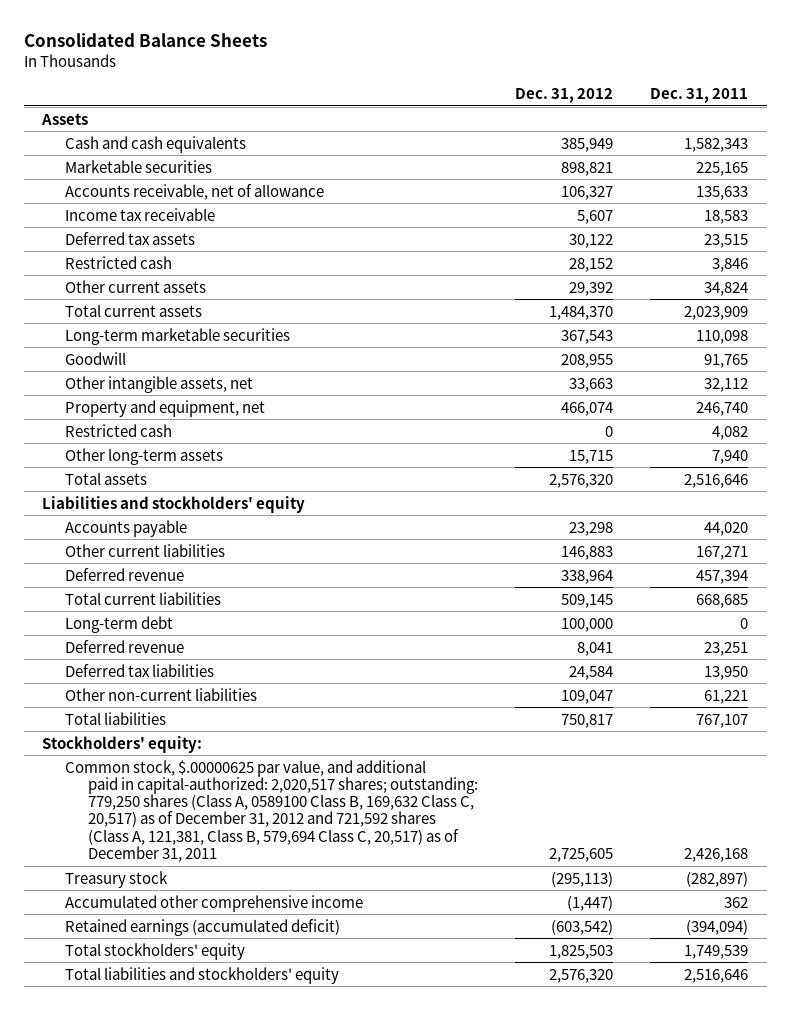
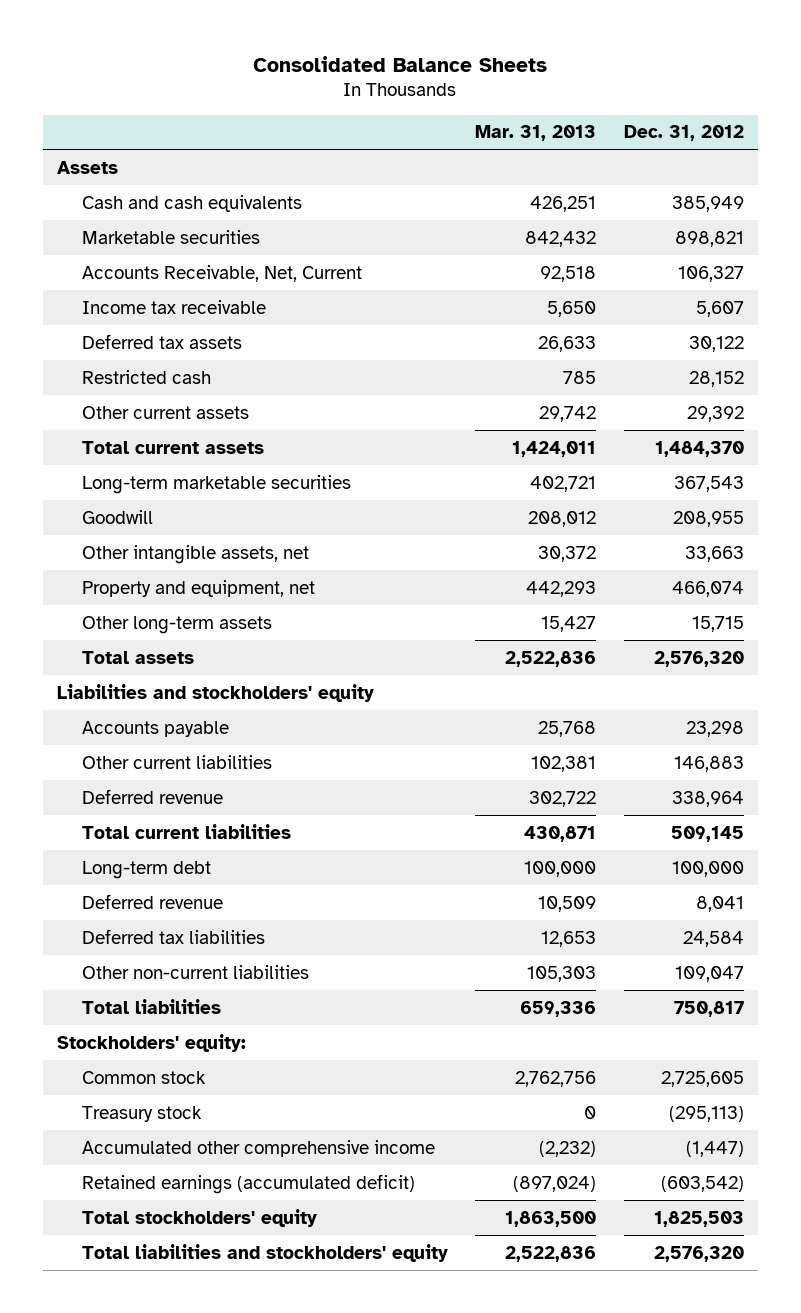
[650,88,749,104] Dec. 31, 2011 -> none
none -> [475,125,597,142] Mar. 31, 2013
[65,183,325,200] Accounts receivable, net of allowance -> [81,264,362,282] Accounts Receivable, Net, Current
[65,423,173,437] Restricted cash -> none
[65,759,478,862] Common stock, $.00000625 par value, and additional paid in capital-authorized: 2,020,517 shares; outstanding: 779,250 shares (Class A, 0589100 Class B, 169,632 Class C, 20,517) as of December 31, 2012 and 721,592 shares (Class A, 121,381, Class B, 579,694 Class C, 20,517) as of December 31, 2011 -> [81,1070,206,1084] Common stock

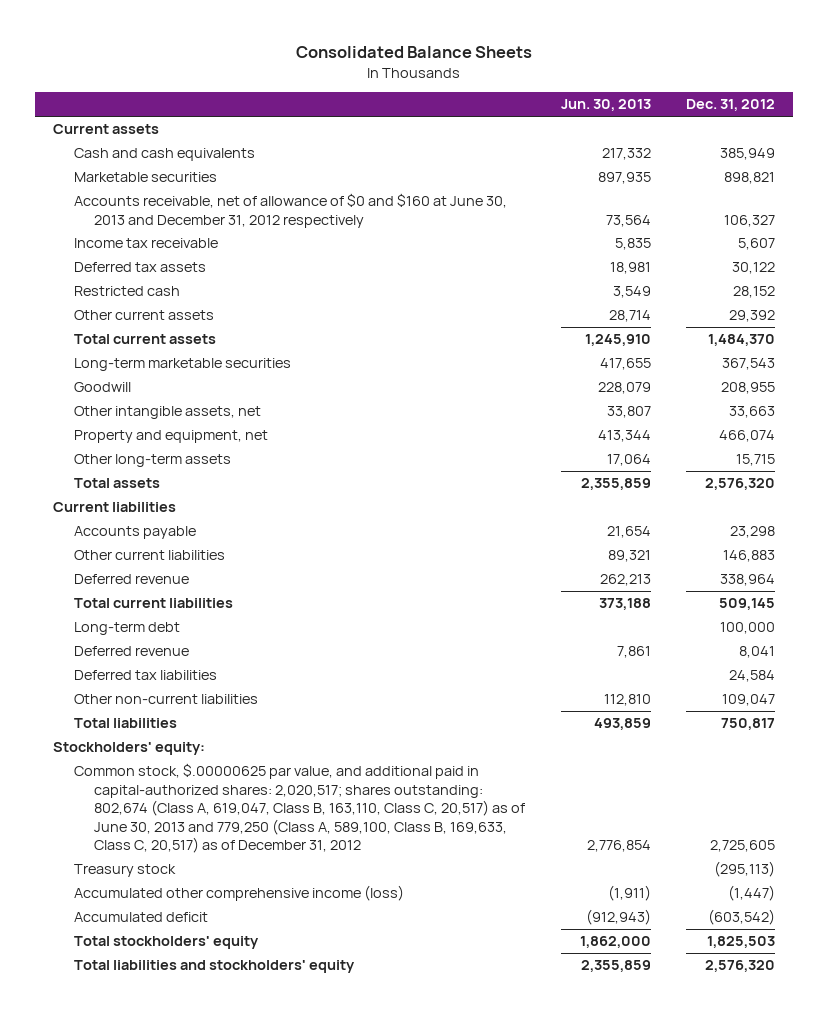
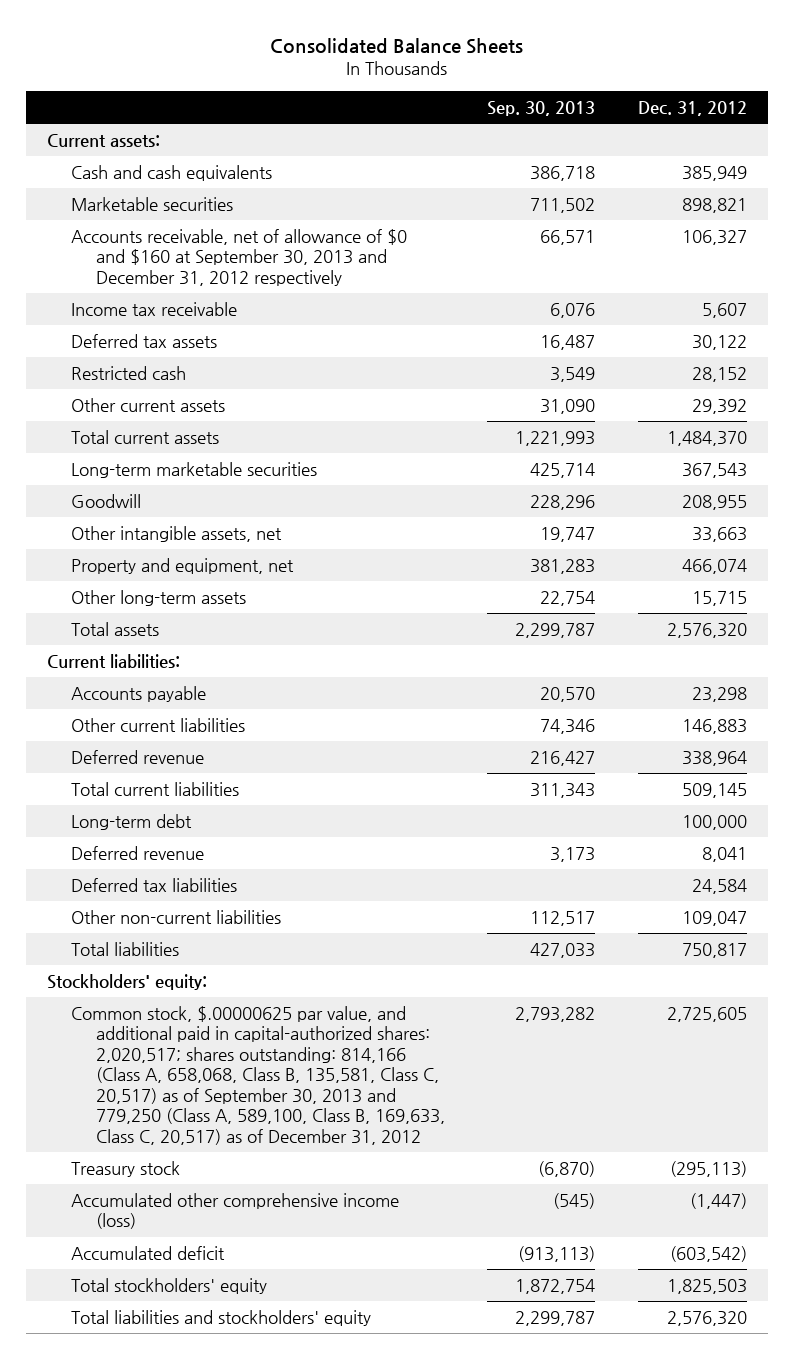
[560,99,651,112] Jun. 30, 2013 -> none
none -> [487,100,596,116] Sep. 30, 2013
[53,124,160,135] Current assets -> [47,133,161,147] Current assets:
[73,193,507,228] Accounts receivable, net of allowance of $0 and $160 at June 30, 2013 and December 31, 2012 respectively -> [71,228,408,286] Accounts receivable, net of allowance of $0 and $160 at September 30, 2013 and December 31, 2012 respectively
[53,502,177,513] Current liabilities -> [47,653,181,668] Current liabilities:
[73,763,526,854] Common stock, $.00000625 par value, and additional paid in capital-authorized shares: 2,020,517; shares outstanding: 802,674 (Class A, 619,047, Class B, 163,110, Class C, 20,517) as of June 30, 2013 and 779,250 (Class A, 589,100, Class B, 169,633, Class C, 20,517) as of December 31, 2012 -> [71,1005,445,1145] Common stock, $.00000625 par value, and additional paid in capital-authorized shares: 2,020,517; shares outstanding: 814,166 (Class A, 658,068, Class B, 135,581, Class C, 20,517) as of September 30, 2013 and 779,250 (Class A, 589,100, Class B, 169,633, Class C, 20,517) as of December 31, 2012

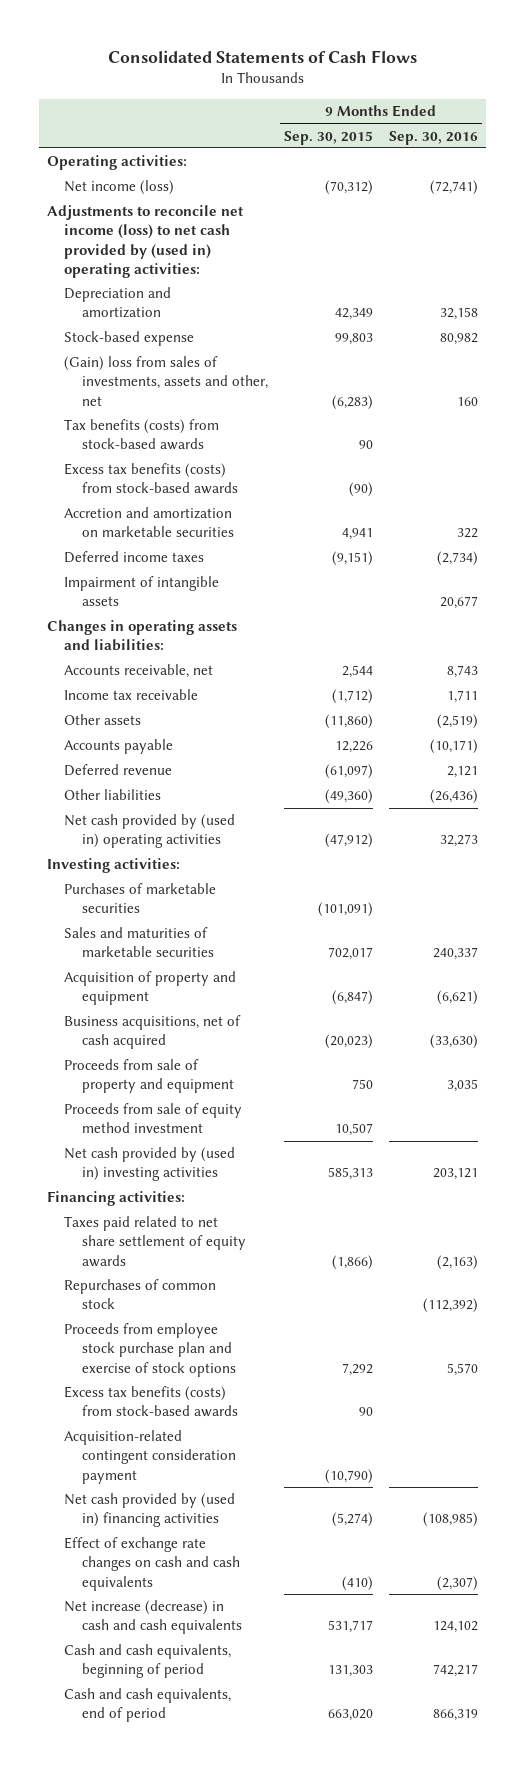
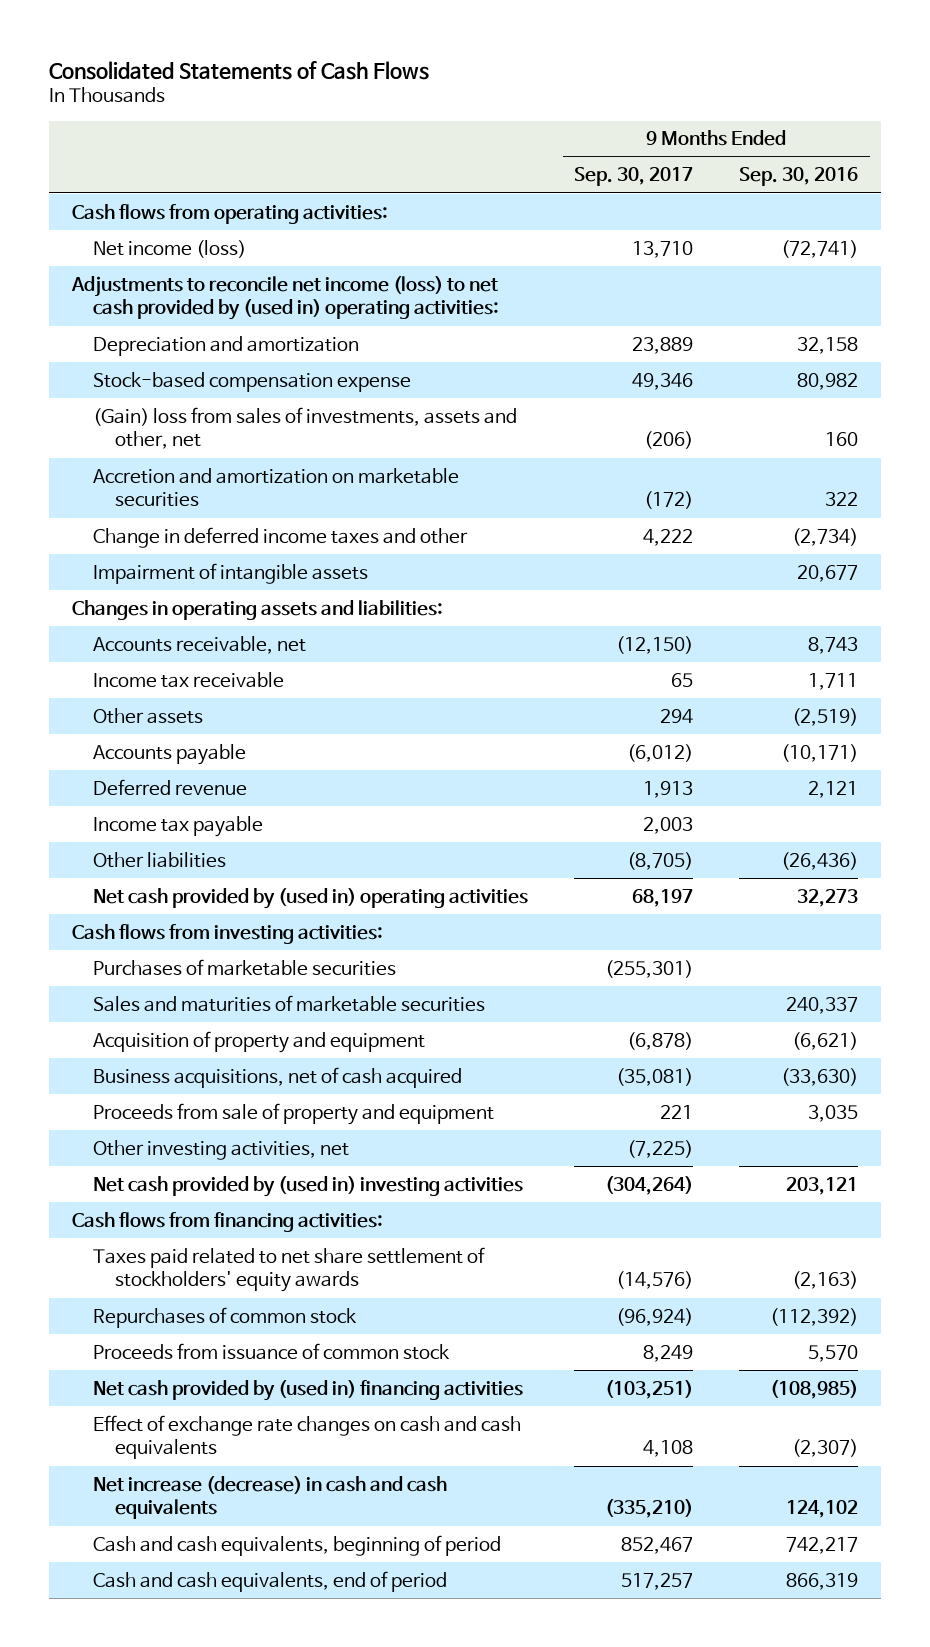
[283,130,373,145] Sep. 30, 2015 -> none
none -> [574,167,694,187] Sep. 30, 2017
[47,155,188,171] Operating activities: -> [72,203,389,224] Cash flows from operating activities:
[64,331,195,347] Stock-based expense -> [93,371,412,392] Stock-based compensation expense
[64,419,220,451] Tax benefits (costs) from stock-based awards -> none
[64,463,238,495] Excess tax benefits (costs) from stock-based awards -> none
[64,551,205,564] Deferred income taxes -> [93,526,469,548] Change in deferred income taxes and other
none -> [93,815,264,837] Income tax payable
[47,858,181,874] Investing activities: -> [72,923,384,944] Cash flows from investing activities:
[64,1103,243,1134] Proceeds from sale of equity method investment -> none
none -> [93,1139,350,1160] Other investing activities, net
[47,1191,186,1207] Financing activities: -> [72,1211,384,1232] Cash flows from financing activities:
[64,1216,246,1267] Taxes paid related to net share settlement of equity awards -> [93,1246,486,1293] Taxes paid related to net share settlement of stockholders' equity awards
[64,1386,238,1418] Excess tax benefits (costs) from stock-based awards -> none
[64,1430,236,1484] Acquisition-related contingent consideration payment -> none
[64,1323,236,1377] Proceeds from employee stock purchase plan and exercise of stock options -> [93,1342,451,1360] Proceeds from issuance of common stock

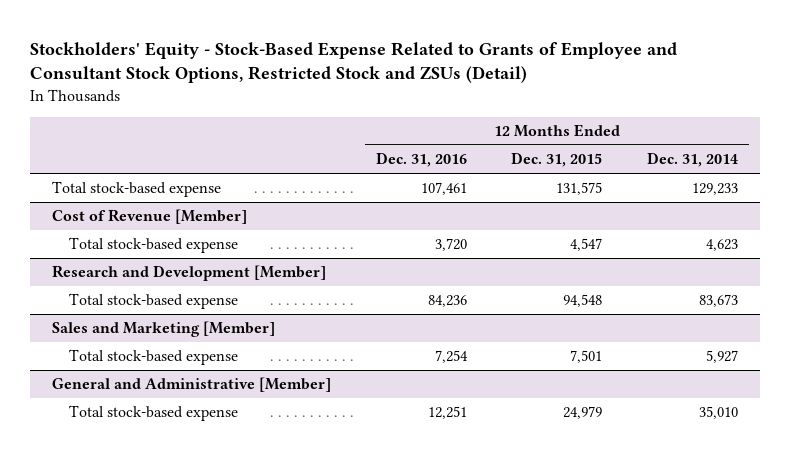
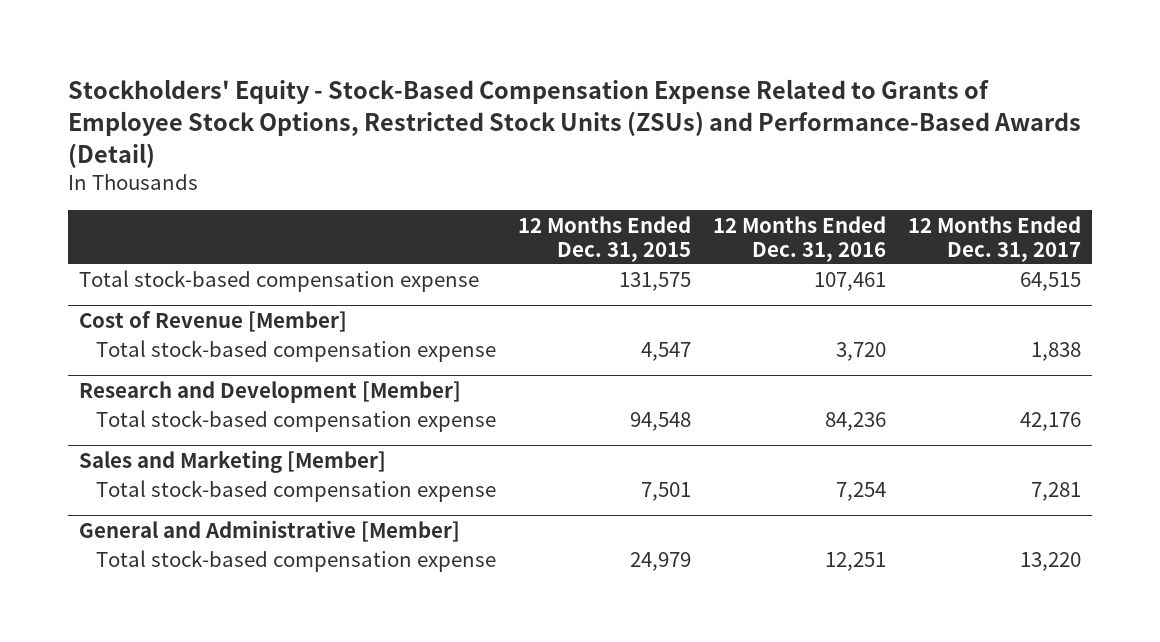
[30,41,678,84] Stockholders' Equity - Stock-Based Expense Related to Grants of Employee and Consultant Stock Options, Restricted Stock and ZSUs (Detail) -> [67,79,1081,168] Stockholders' Equity - Stock-Based Compensation Expense Related to Grants of Employee Stock Options, Restricted Stock Units (ZSUs) and Performance-Based Awards (Detail)
[646,152,738,168] Dec. 31, 2014 -> none
none -> [908,215,1082,262] 12 Months Ended Dec. 31, 2017
[52,181,222,198] Total stock-based expense -> [78,270,479,293] Total stock-based compensation expense
[69,237,239,254] Total stock-based expense -> [96,340,497,363] Total stock-based compensation expense
[69,293,239,310] Total stock-based expense -> [96,410,497,433] Total stock-based compensation expense
[69,349,239,366] Total stock-based expense -> [96,480,497,503] Total stock-based compensation expense
[69,405,239,422] Total stock-based expense -> [96,550,497,573] Total stock-based compensation expense

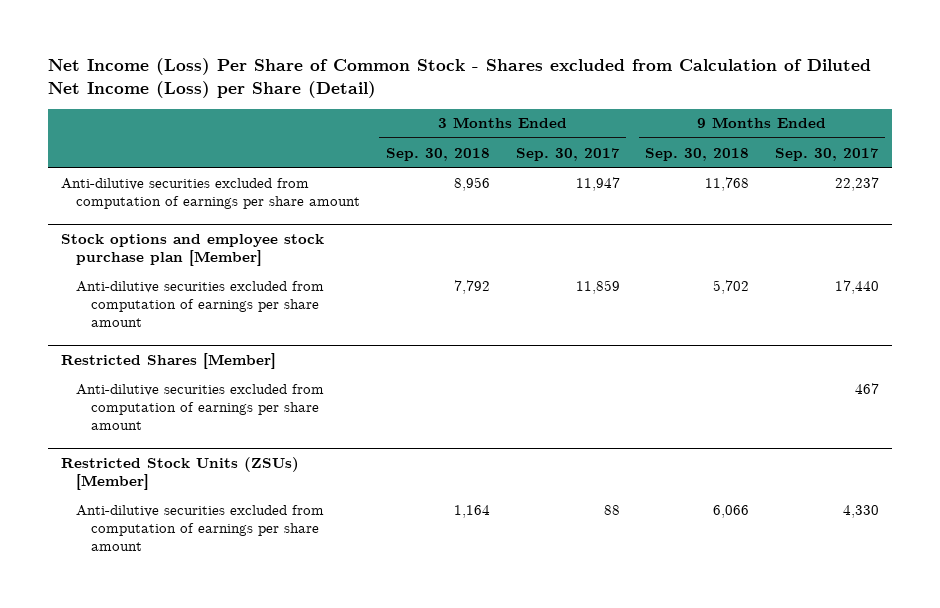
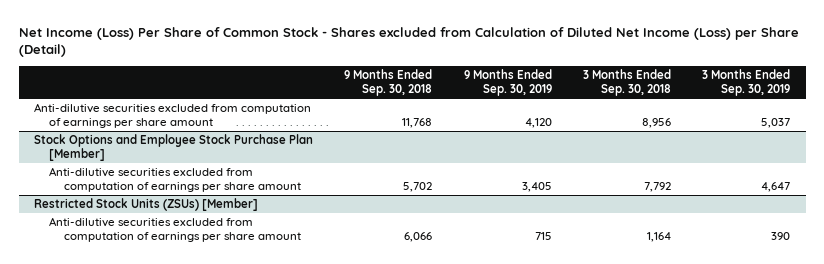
[515,147,620,161] Sep. 30, 2017 -> none
[774,147,879,161] Sep. 30, 2017 -> none
none -> [463,69,552,97] 9 Months Ended Sep. 30, 2019
none -> [702,69,791,97] 3 Months Ended Sep. 30, 2019
[60,233,324,266] Stock options and employee stock purchase plan [Member] -> [34,134,314,162] Stock Options and Employee Stock Purchase Plan [Member]
[60,352,276,369] Restricted Shares [Member] -> none
[76,383,325,430] Anti-dilutive securities excluded from computation of earnings per share amount -> none

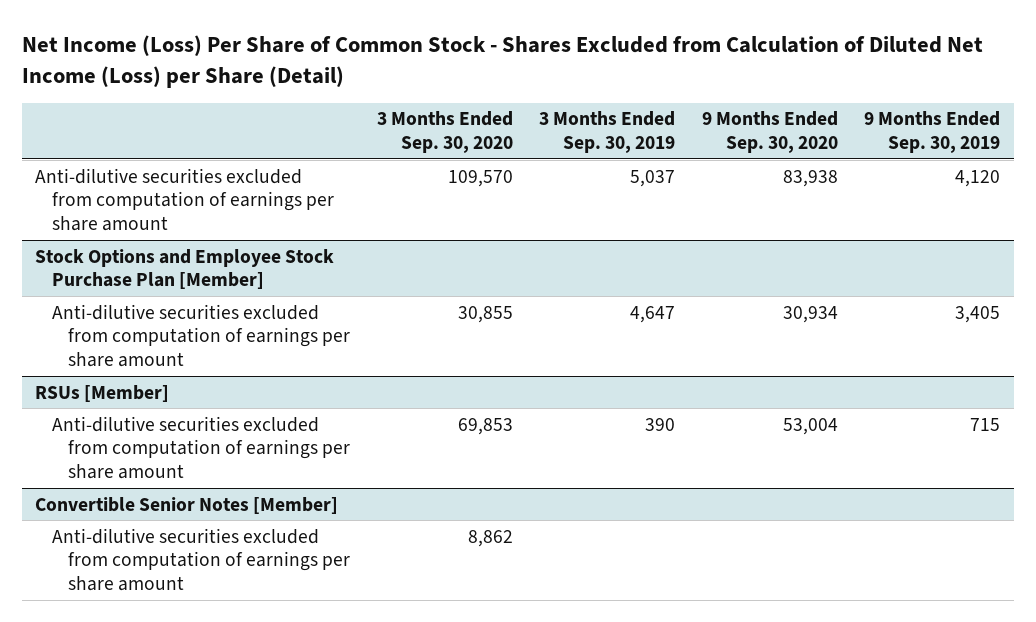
[18,26,799,58] Net Income (Loss) Per Share of Common Stock - Shares excluded from Calculation of Diluted Net Income (Loss) per Share (Detail) -> [21,35,983,89] Net Income (Loss) Per Share of Common Stock - Shares Excluded from Calculation of Diluted Net Income (Loss) per Share (Detail)
[344,69,433,97] 9 Months Ended Sep. 30, 2018 -> none
[582,69,671,97] 3 Months Ended Sep. 30, 2018 -> none
none -> [376,111,513,154] 3 Months Ended Sep. 30, 2020
none -> [701,111,838,154] 9 Months Ended Sep. 30, 2020
[34,198,259,212] Restricted Stock Units (ZSUs) [Member] -> [35,384,170,402] RSUs [Member]
none -> [35,496,339,514] Convertible Senior Notes [Member]
none -> [51,527,351,592] Anti-dilutive securities excluded from computation of earnings per share amount

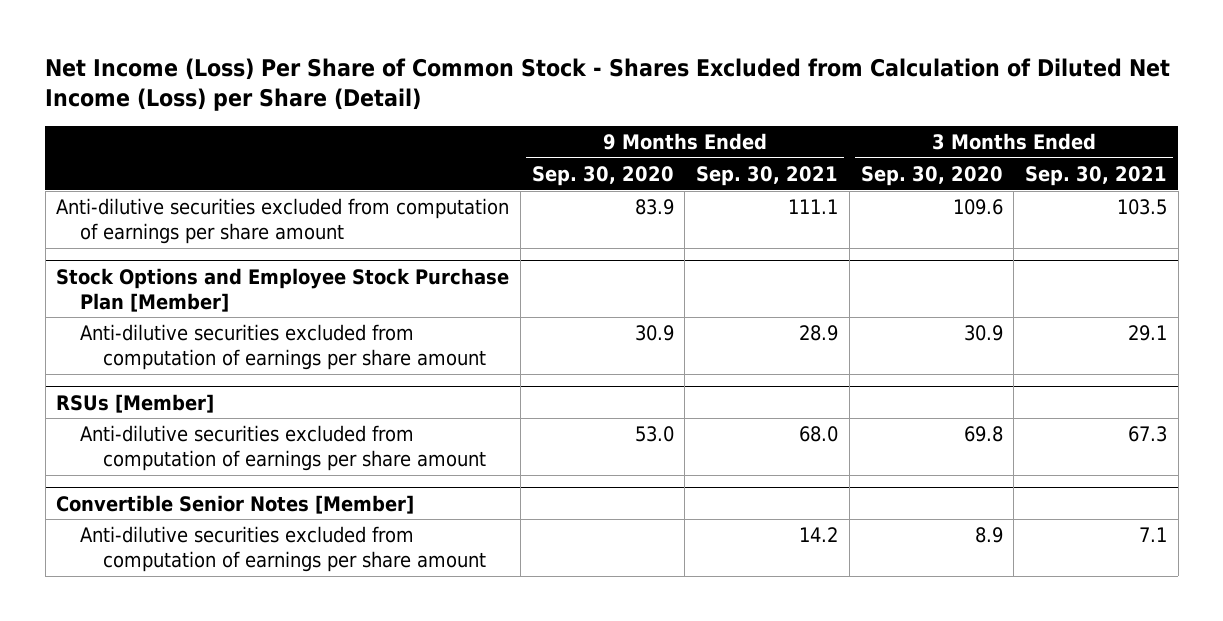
[539,111,676,154] 3 Months Ended Sep. 30, 2019 -> none
[864,111,1001,154] 9 Months Ended Sep. 30, 2019 -> none
none -> [696,165,839,186] Sep. 30, 2021
none -> [1025,165,1168,186] Sep. 30, 2021
[447,169,513,187] 109,570 -> [952,199,1003,216] 109.6
[782,169,838,187] 83,938 -> [634,199,674,216] 83.9
[457,305,513,323] 30,855 -> [963,325,1003,342] 30.9
[782,305,838,323] 30,934 -> [634,325,674,342] 30.9
[457,417,513,435] 69,853 -> [963,426,1003,443] 69.8
[782,417,838,435] 53,004 -> [634,426,674,443] 53.0
[467,529,513,547] 8,862 -> [974,527,1003,544] 8.9

